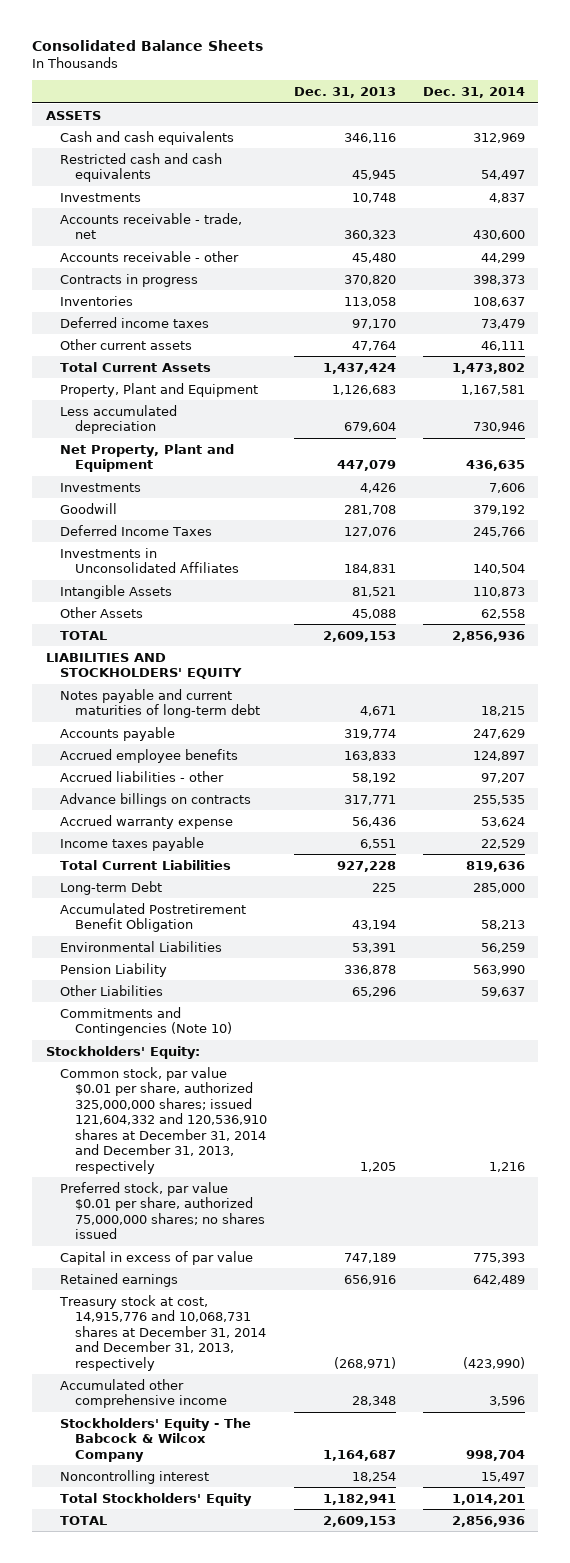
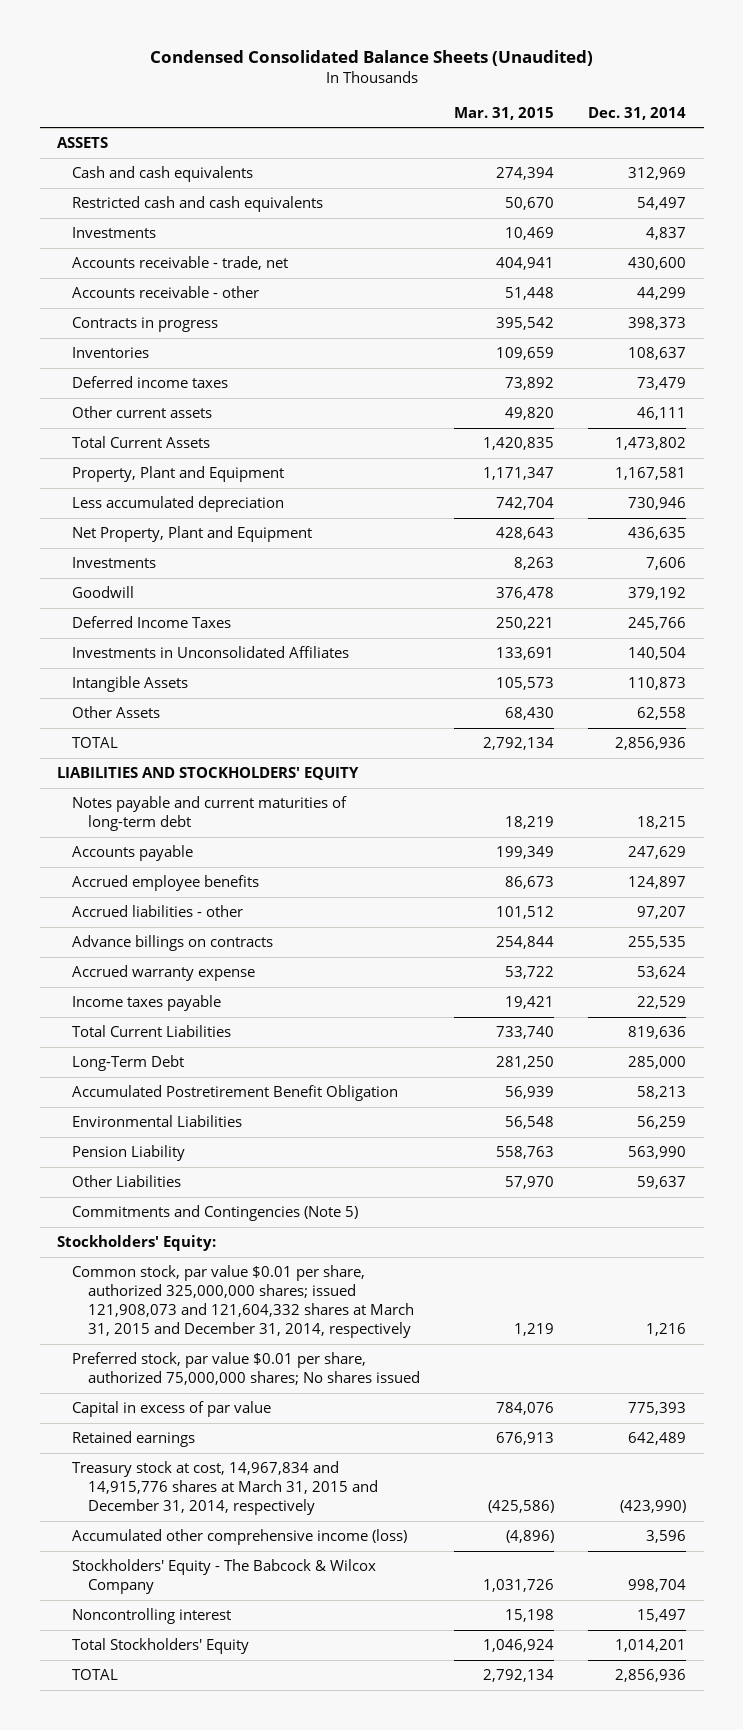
[32,40,264,52] Consolidated Balance Sheets -> [149,49,593,66] Condensed Consolidated Balance Sheets (Unaudited)
[293,87,396,99] Dec. 31, 2013 -> none
none -> [453,106,554,120] Mar. 31, 2015
[60,880,163,895] Long-term Debt -> [72,1055,185,1072] Long-Term Debt
[60,1006,232,1037] Commitments and Contingencies (Note 10) -> [72,1205,359,1222] Commitments and Contingencies (Note 5)
[60,1066,267,1174] Common stock, par value $0.01 per share, authorized 325,000,000 shares; issued 121,604,332 and 120,536,910 shares at December 31, 2014 and December 31, 2013, respectively -> [72,1265,414,1339] Common stock, par value $0.01 per share, authorized 325,000,000 shares; issued 121,908,073 and 121,604,332 shares at March 31, 2015 and December 31, 2014, respectively
[60,1181,265,1240] Preferred stock, par value $0.01 per share, authorized 75,000,000 shares; no shares issued -> [72,1352,420,1386] Preferred stock, par value $0.01 per share, authorized 75,000,000 shares; No shares issued
[59,1294,266,1371] Treasury stock at cost, 14,915,776 and 10,068,731 shares at December 31, 2014 and December 31, 2013, respectively -> [72,1461,378,1516] Treasury stock at cost, 14,967,834 and 14,915,776 shares at March 31, 2015 and December 31, 2014, respectively
[60,1378,227,1409] Accumulated other comprehensive income -> [72,1529,408,1546] Accumulated other comprehensive income (loss)

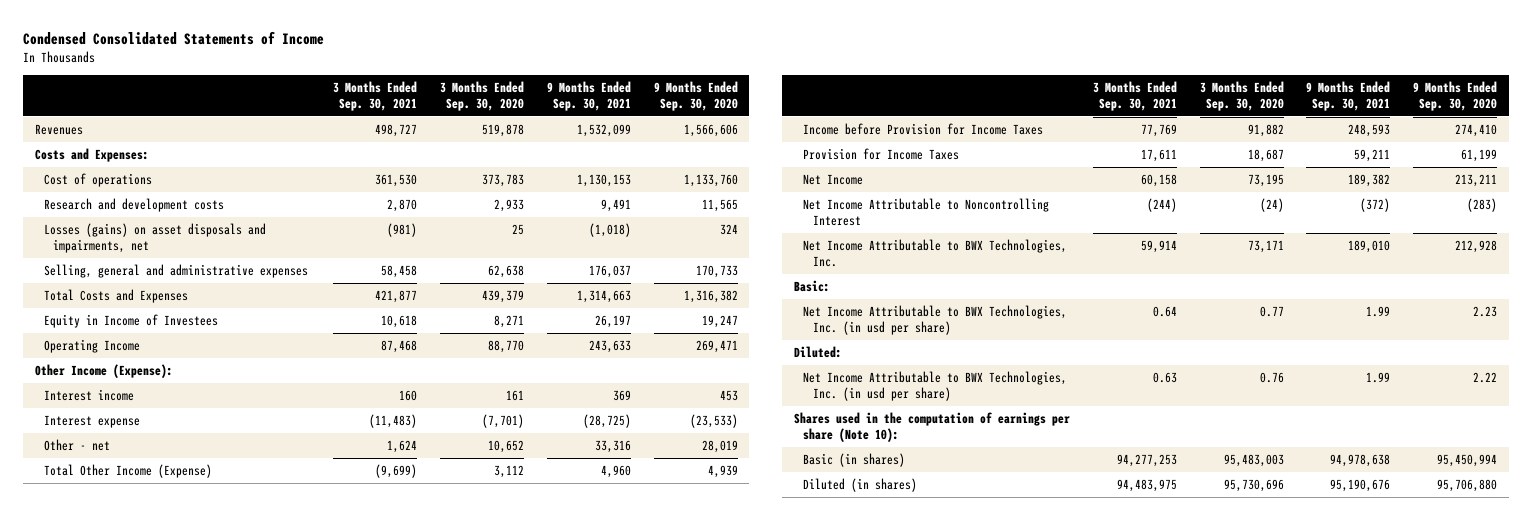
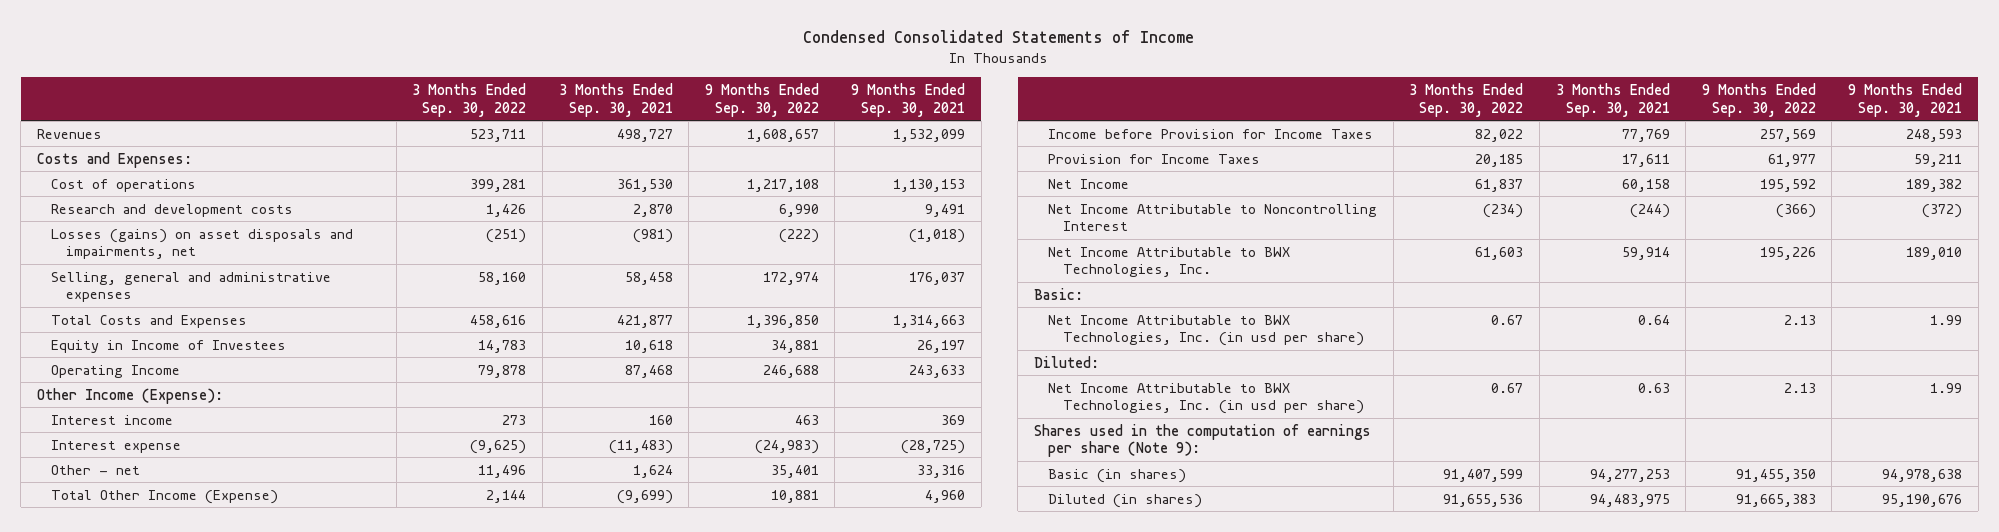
[440,80,525,112] 3 Months Ended Sep. 30, 2020 -> none
[653,80,738,112] 9 Months Ended Sep. 30, 2020 -> none
none -> [412,83,527,117] 3 Months Ended Sep. 30, 2022
none -> [704,83,819,117] 9 Months Ended Sep. 30, 2022
[793,412,1070,443] Shares used in the computation of earnings per share (Note 10): -> [1033,423,1371,458] Shares used in the computation of earnings per share (Note 9):

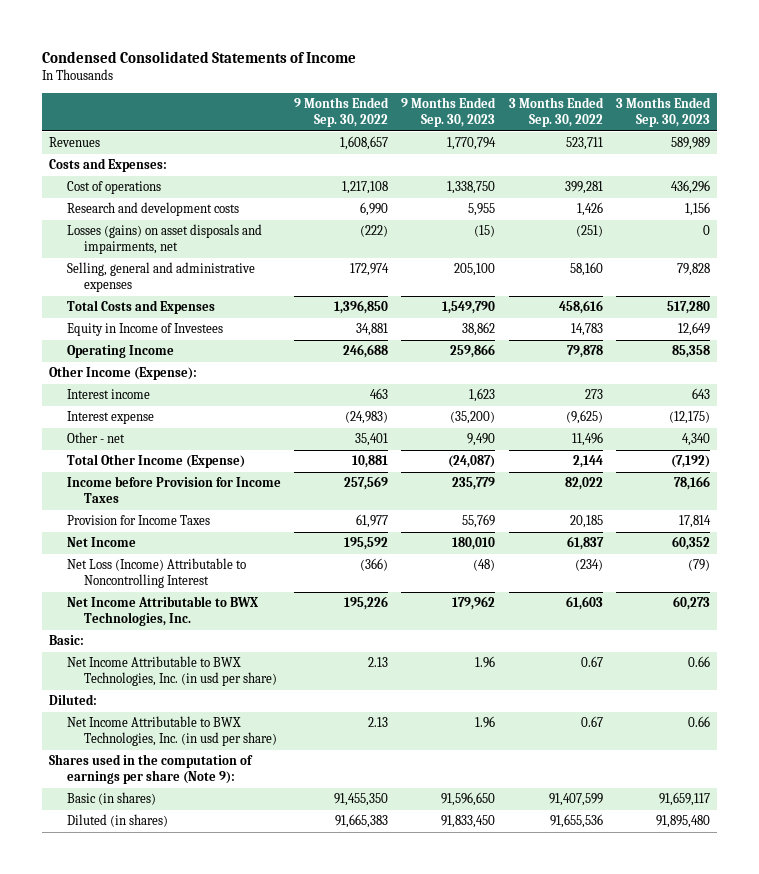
[558,83,673,117] 3 Months Ended Sep. 30, 2021 -> none
[851,83,966,117] 9 Months Ended Sep. 30, 2021 -> none
none -> [401,97,497,128] 9 Months Ended Sep. 30, 2023
none -> [615,97,711,128] 3 Months Ended Sep. 30, 2023
[1048,203,1378,232] Net Income Attributable to Noncontrolling Interest -> [66,558,246,589] Net Loss (Income) Attributable to Noncontrolling Interest

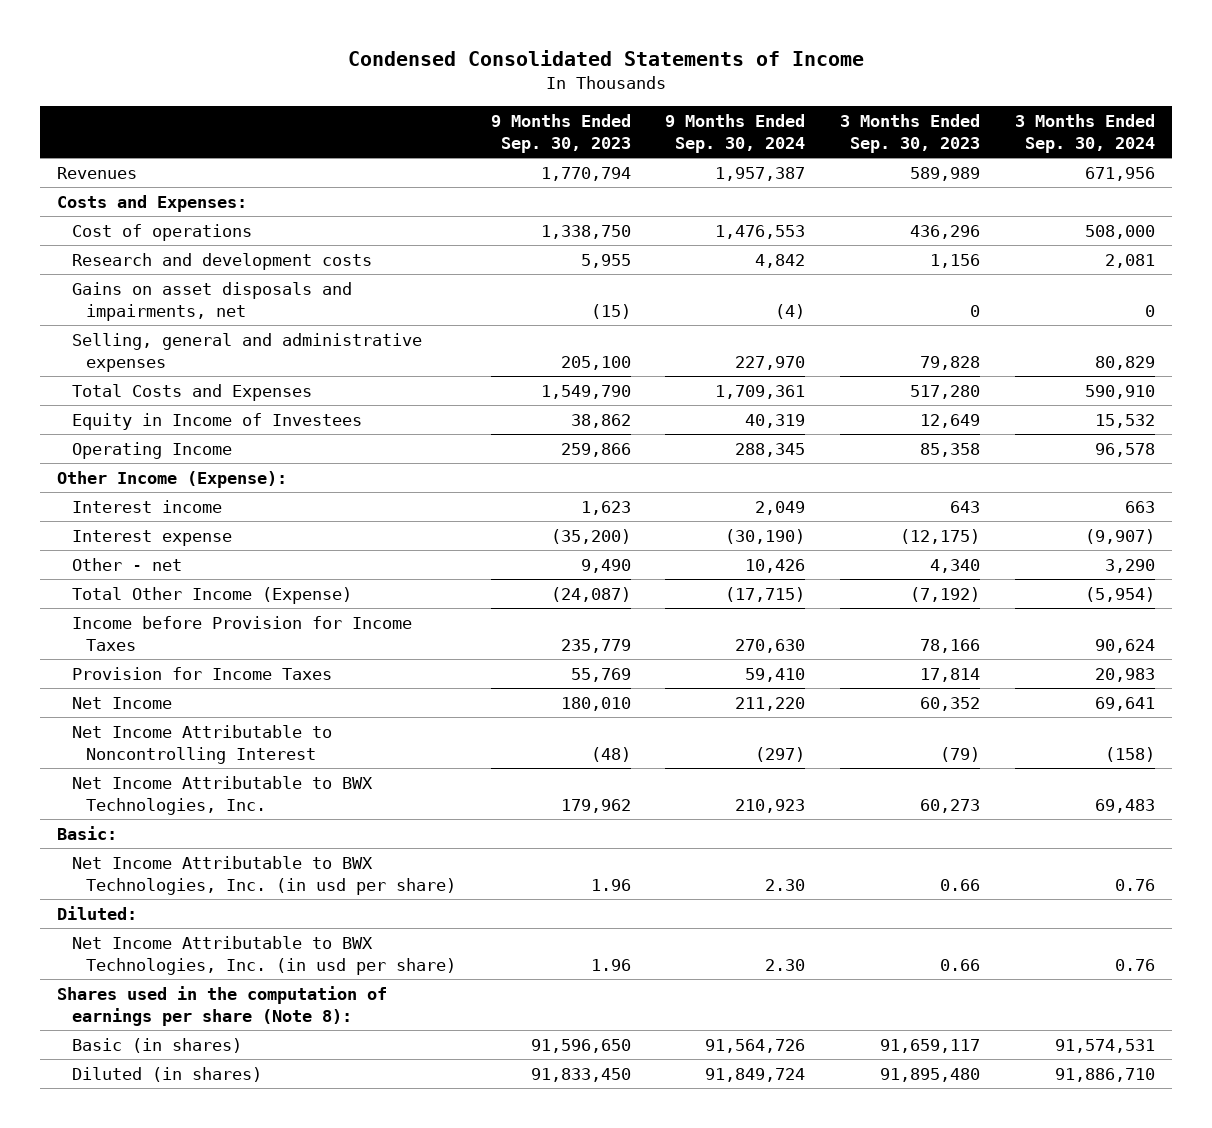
[293,97,389,128] 9 Months Ended Sep. 30, 2022 -> none
[508,97,604,128] 3 Months Ended Sep. 30, 2022 -> none
none -> [665,113,806,153] 9 Months Ended Sep. 30, 2024
none -> [1014,113,1155,153] 3 Months Ended Sep. 30, 2024
[66,224,262,255] Losses (gains) on asset disposals and impairments, net -> [71,281,352,321] Gains on asset disposals and impairments, net
[66,558,246,589] Net Loss (Income) Attributable to Noncontrolling Interest -> [71,724,332,764] Net Income Attributable to Noncontrolling Interest
[49,754,254,785] Shares used in the computation of earnings per share (Note 9): -> [57,985,388,1026] Shares used in the computation of earnings per share (Note 8):

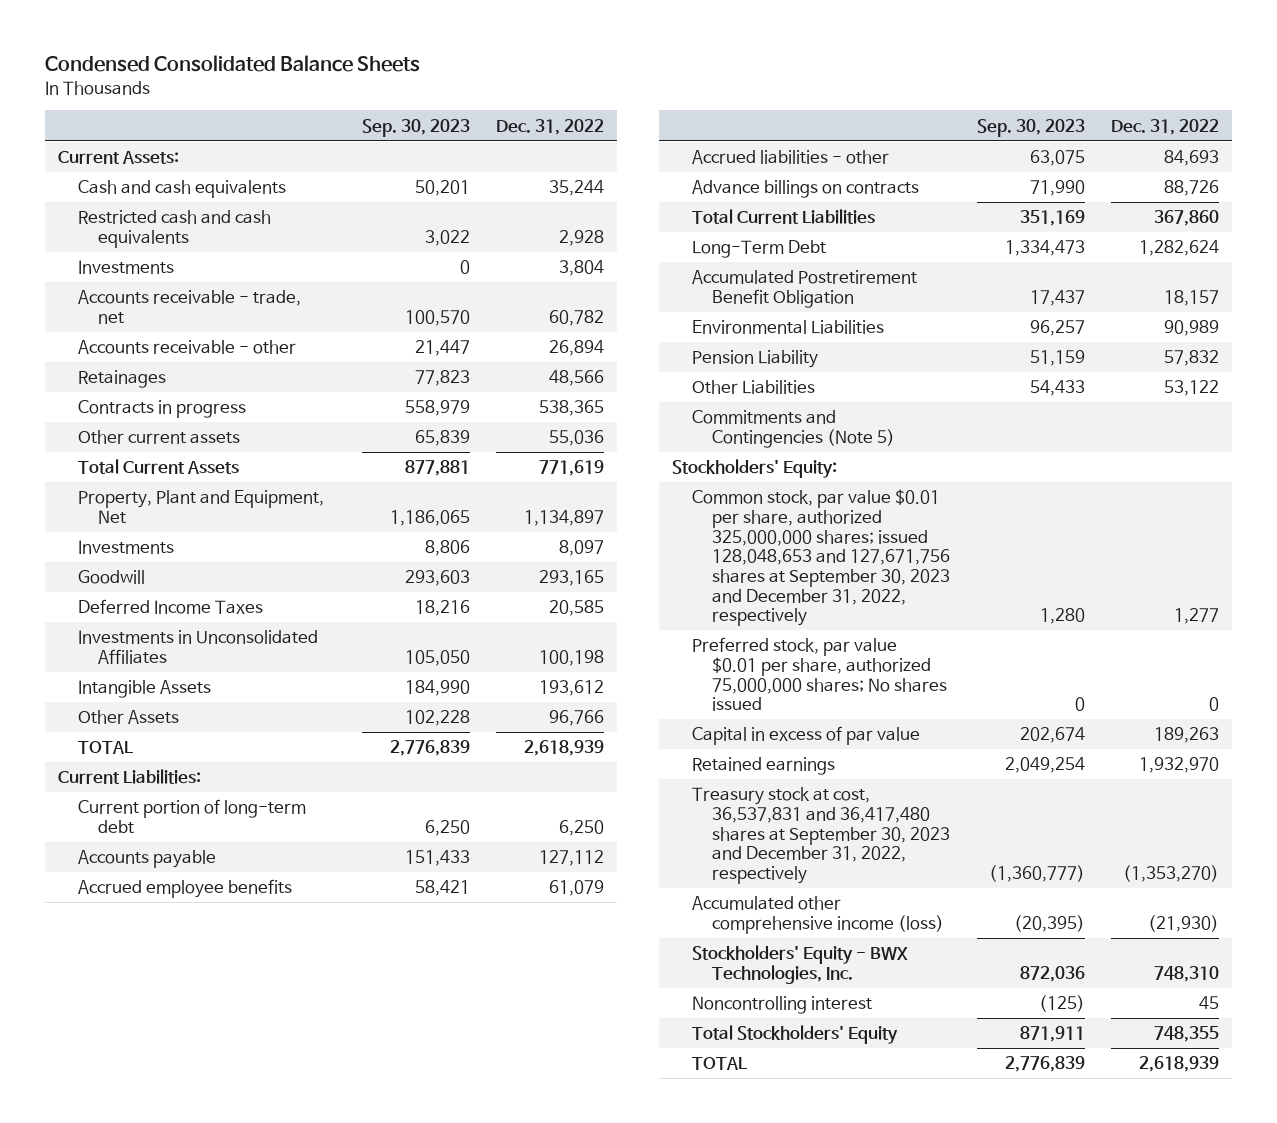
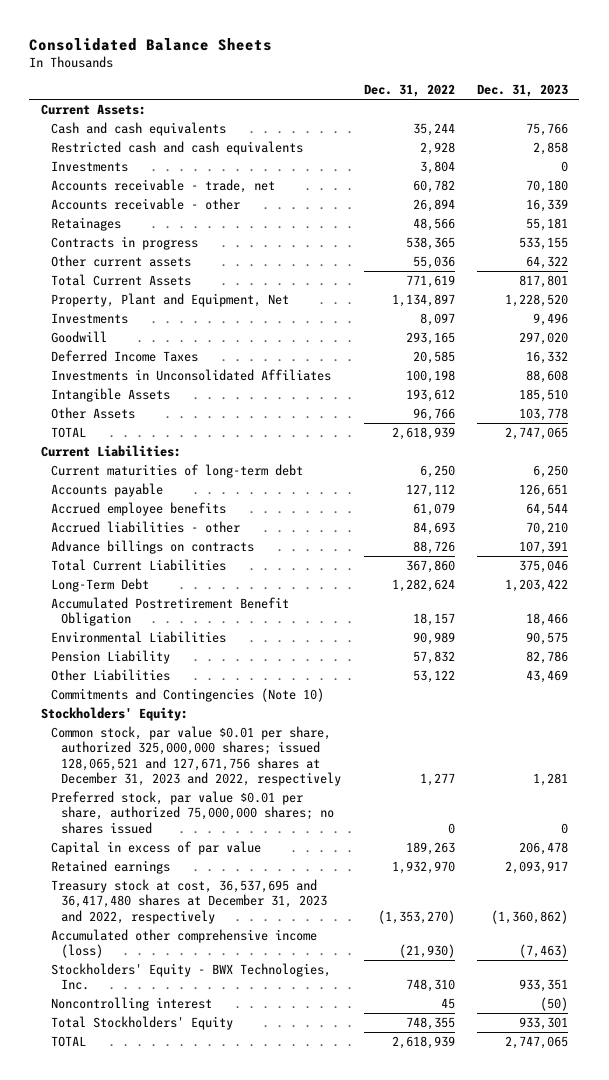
[44,54,420,72] Condensed Consolidated Balance Sheets -> [29,37,273,51] Consolidated Balance Sheets
[362,118,471,137] Sep. 30, 2023 -> none
none -> [477,84,569,98] Dec. 31, 2023
[77,799,306,834] Current portion of long-term debt -> [50,464,303,479] Current maturities of long-term debt
[692,410,896,448] Commitments and Contingencies (Note 5) -> [50,688,324,703] Commitments and Contingencies (Note 10)
[692,489,951,627] Common stock, par value $0.01 per share, authorized 325,000,000 shares; issued 128,048,653 and 127,671,756 shares at September 30, 2023 and December 31, 2022, respectively -> [50,726,342,787] Common stock, par value $0.01 per share, authorized 325,000,000 shares; issued 128,065,521 and 127,671,756 shares at December 31, 2023 and 2022, respectively
[692,637,948,712] Preferred stock, par value $0.01 per share, authorized 75,000,000 shares; No shares issued -> [50,791,335,834] Preferred stock, par value $0.01 per share, authorized 75,000,000 shares; no shares issued
[692,787,951,884] Treasury stock at cost, 36,537,831 and 36,417,480 shares at September 30, 2023 and December 31, 2022, respectively -> [50,879,328,924] Treasury stock at cost, 36,537,695 and 36,417,480 shares at December 31, 2023 and 2022, respectively

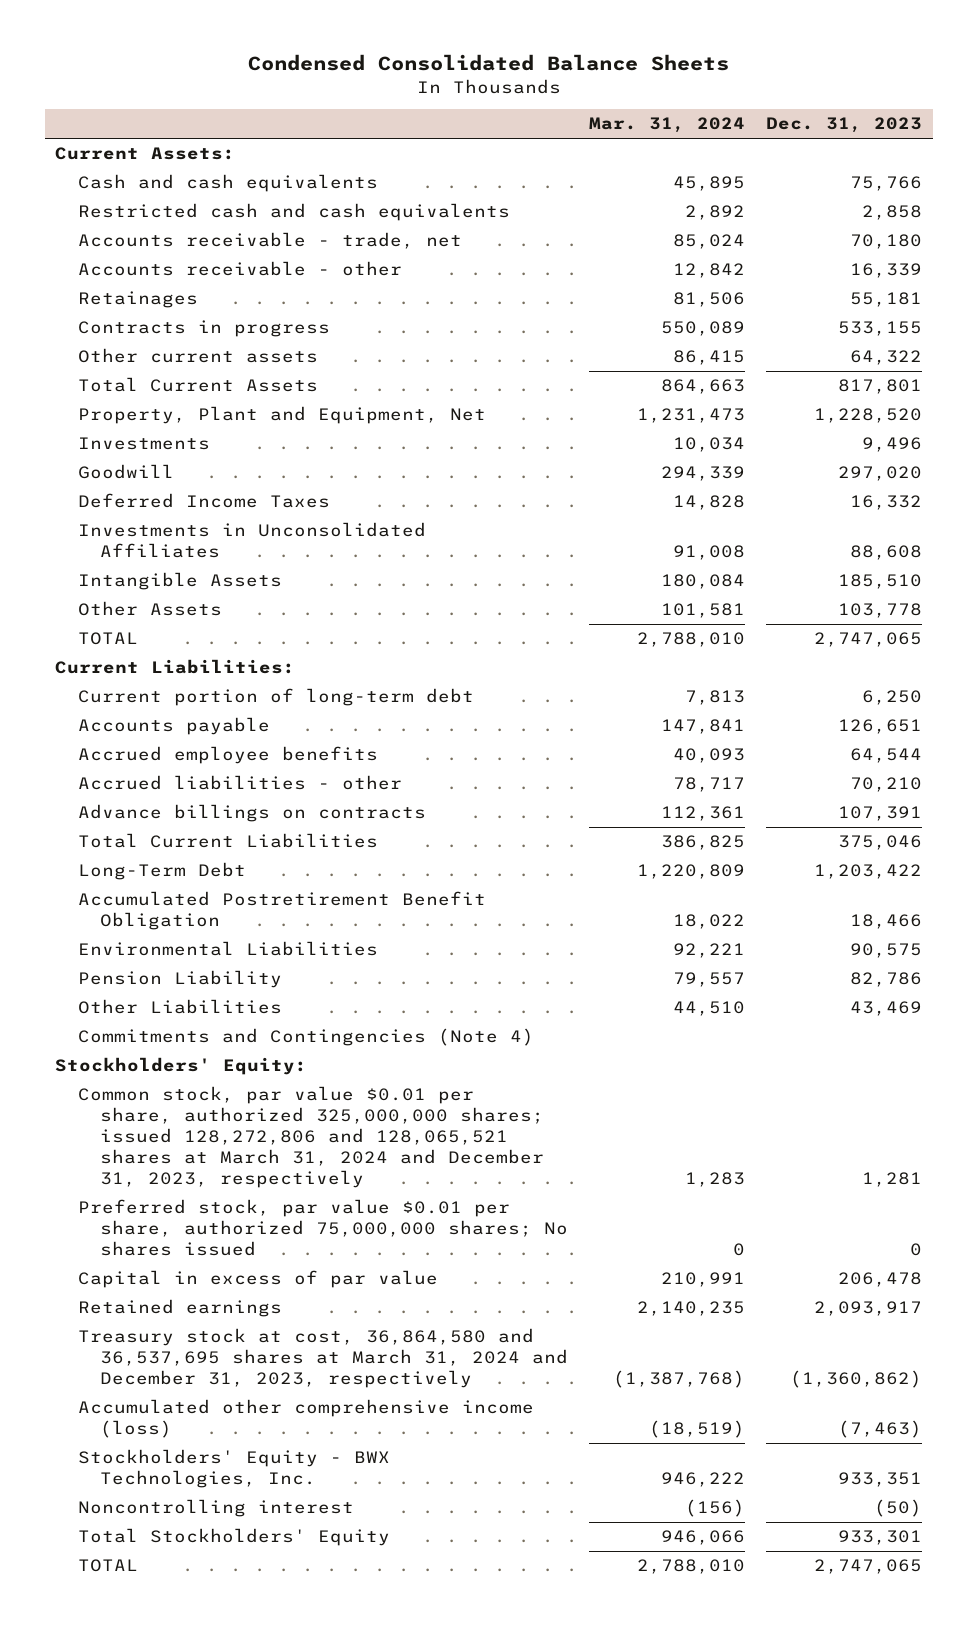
[29,37,273,51] Consolidated Balance Sheets -> [247,54,729,72] Condensed Consolidated Balance Sheets
[363,84,455,98] Dec. 31, 2022 -> none
none -> [588,117,745,134] Mar. 31, 2024
[50,161,128,173] Investments -> none
[50,464,303,479] Current maturities of long-term debt -> [77,688,474,707] Current portion of long-term debt
[50,688,324,703] Commitments and Contingencies (Note 10) -> [77,1028,534,1047] Commitments and Contingencies (Note 4)
[50,726,342,787] Common stock, par value $0.01 per share, authorized 325,000,000 shares; issued 128,065,521 and 127,671,756 shares at December 31, 2023 and 2022, respectively -> [77,1086,544,1188] Common stock, par value $0.01 per share, authorized 325,000,000 shares; issued 128,272,806 and 128,065,521 shares at March 31, 2024 and December 31, 2023, respectively
[50,791,335,834] Preferred stock, par value $0.01 per share, authorized 75,000,000 shares; no shares issued -> [77,1199,568,1257] Preferred stock, par value $0.01 per share, authorized 75,000,000 shares; No shares issued
[50,879,328,924] Treasury stock at cost, 36,537,695 and 36,417,480 shares at December 31, 2023 and 2022, respectively -> [77,1328,568,1389] Treasury stock at cost, 36,864,580 and 36,537,695 shares at March 31, 2024 and December 31, 2023, respectively

